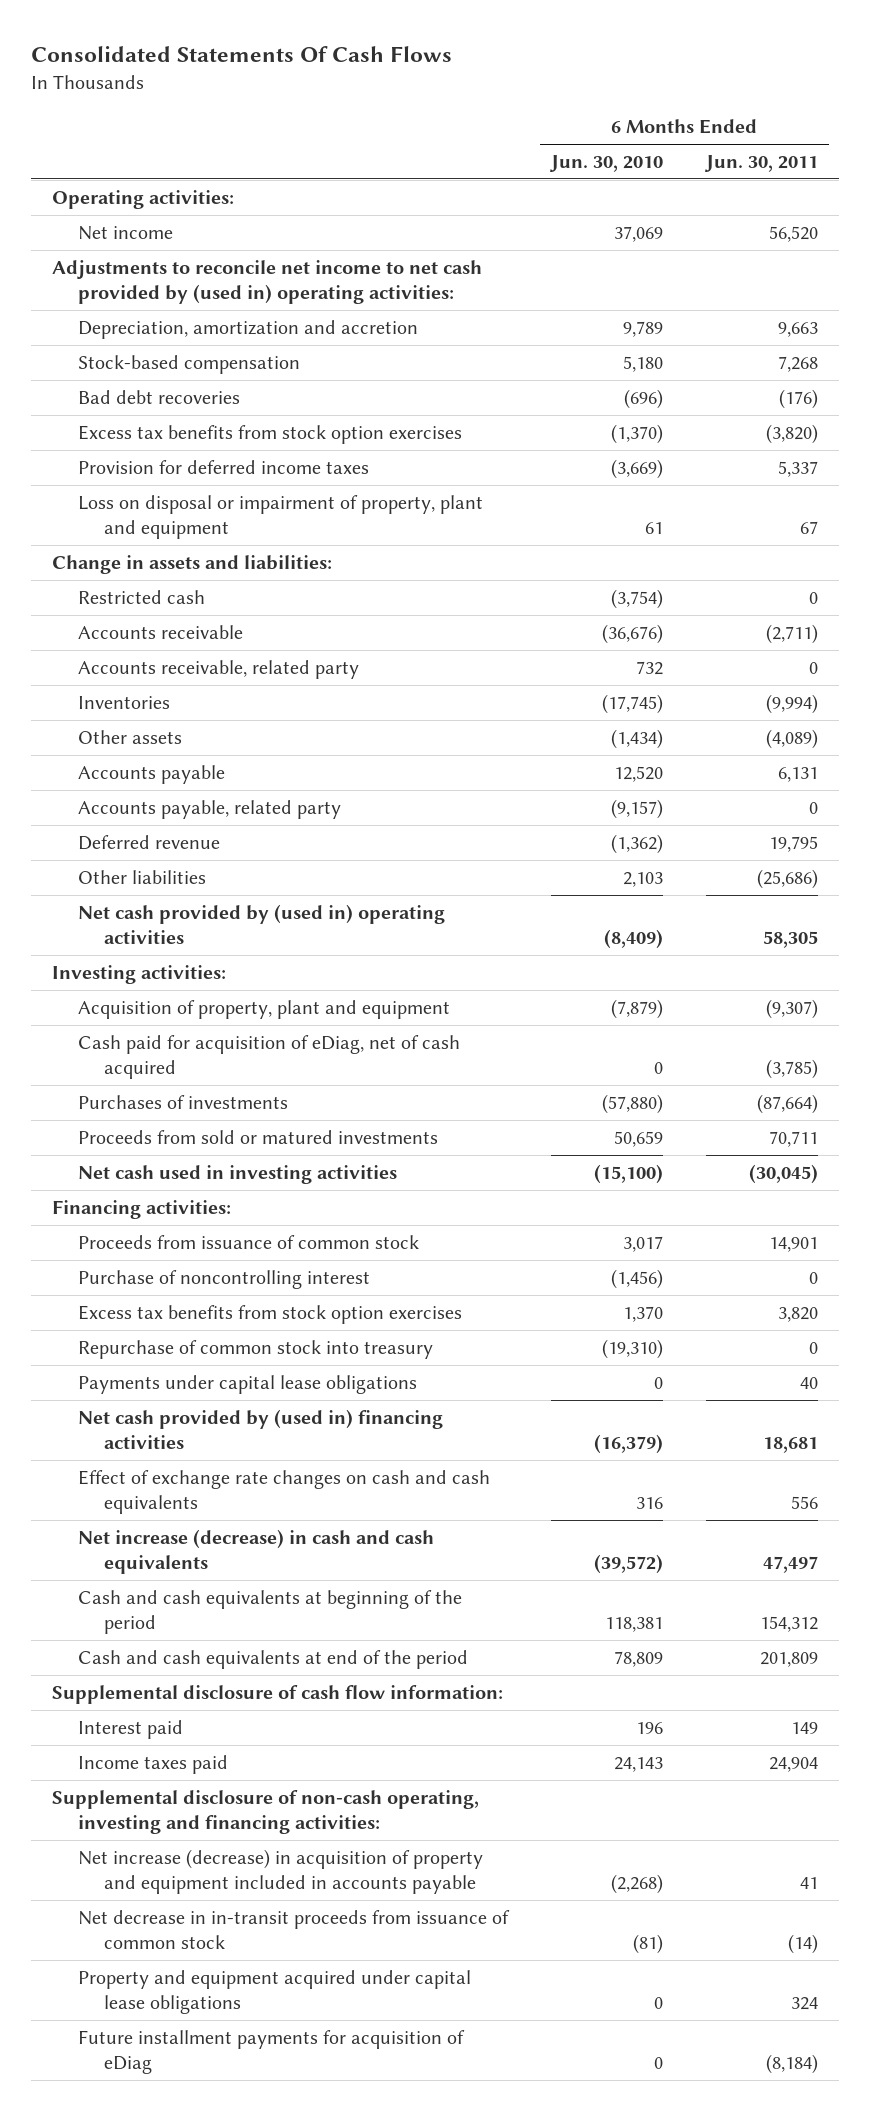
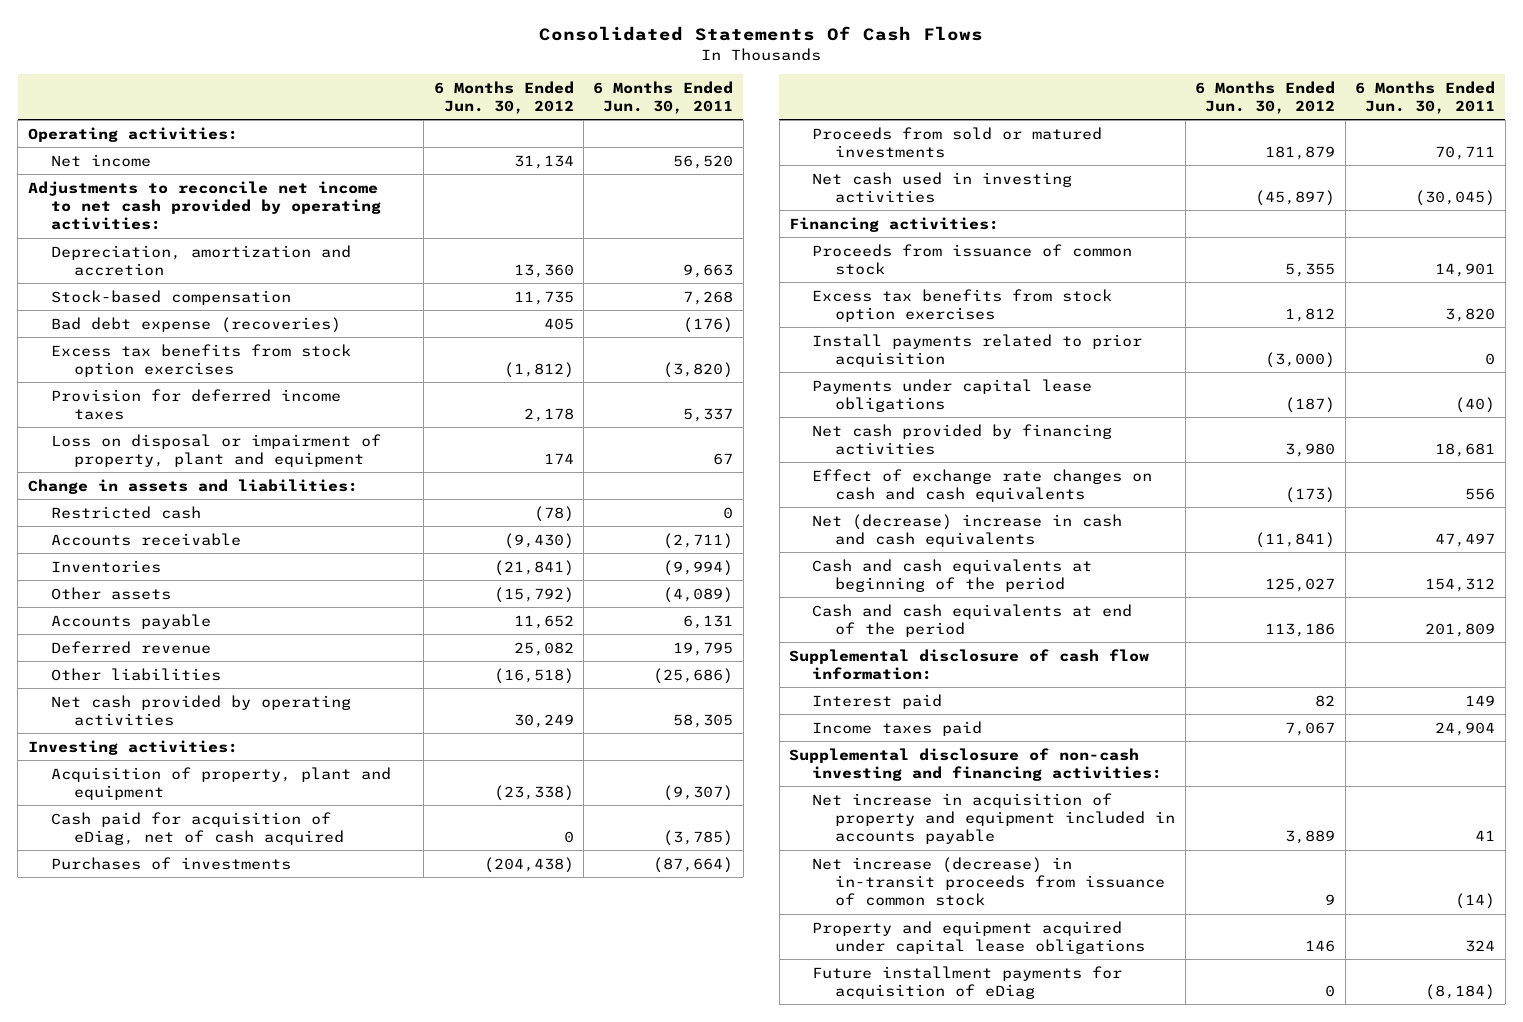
[548,154,663,172] Jun. 30, 2010 -> none
none -> [433,80,574,114] 6 Months Ended Jun. 30, 2012
[52,259,483,305] Adjustments to reconcile net income to net cash provided by (used in) operating activities: -> [27,180,381,231] Adjustments to reconcile net income to net cash provided by operating activities:
[77,389,240,404] Bad debt recoveries -> [50,316,341,333] Bad debt expense (recoveries)
[77,659,359,679] Accounts receivable, related party -> none
[77,799,341,819] Accounts payable, related party -> none
[77,903,445,945] Net cash provided by (used in) operating activities -> [50,694,351,726] Net cash provided by operating activities
[77,1269,370,1289] Purchase of noncontrolling interest -> none
[77,1339,433,1359] Repurchase of common stock into treasury -> none
none -> [812,333,1143,367] Install payments related to prior acquisition
[799,1376,818,1389] 40 -> [1455,396,1496,413] (40)
[77,1408,443,1450] Net cash provided by (used in) financing activities -> [812,423,1113,455] Net cash provided by financing activities
[77,1528,434,1575] Net increase (decrease) in cash and cash equivalents -> [812,513,1123,547] Net (decrease) increase in cash and cash equivalents
[52,1789,480,1835] Supplemental disclosure of non-cash operating, investing and financing activities: -> [789,747,1163,781] Supplemental disclosure of non-cash investing and financing activities:
[77,1848,483,1895] Net increase (decrease) in acquisition of property and equipment included in accounts payable -> [812,792,1176,845] Net increase in acquisition of property and equipment included in accounts payable
[77,1909,510,1950] Net decrease in in-transit proceeds from issuance of common stock -> [812,856,1166,907] Net increase (decrease) in in-transit proceeds from issuance of common stock

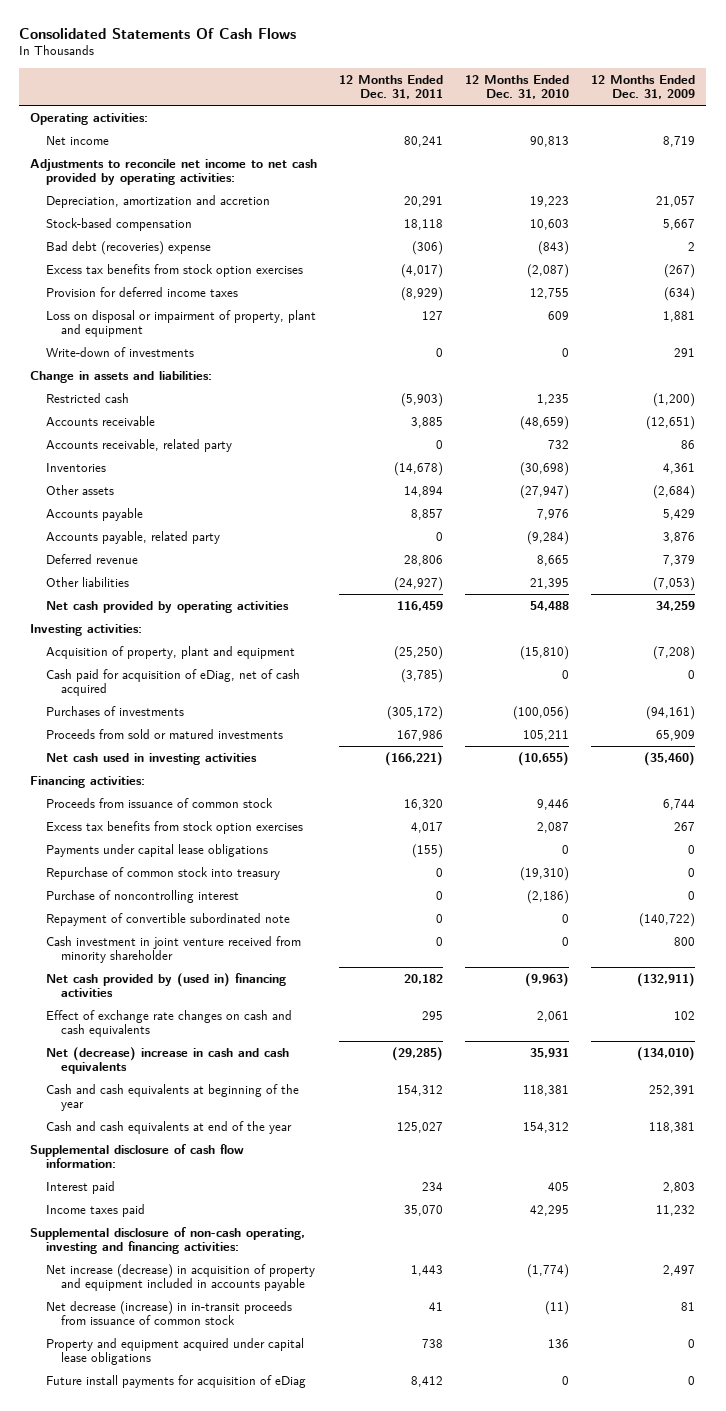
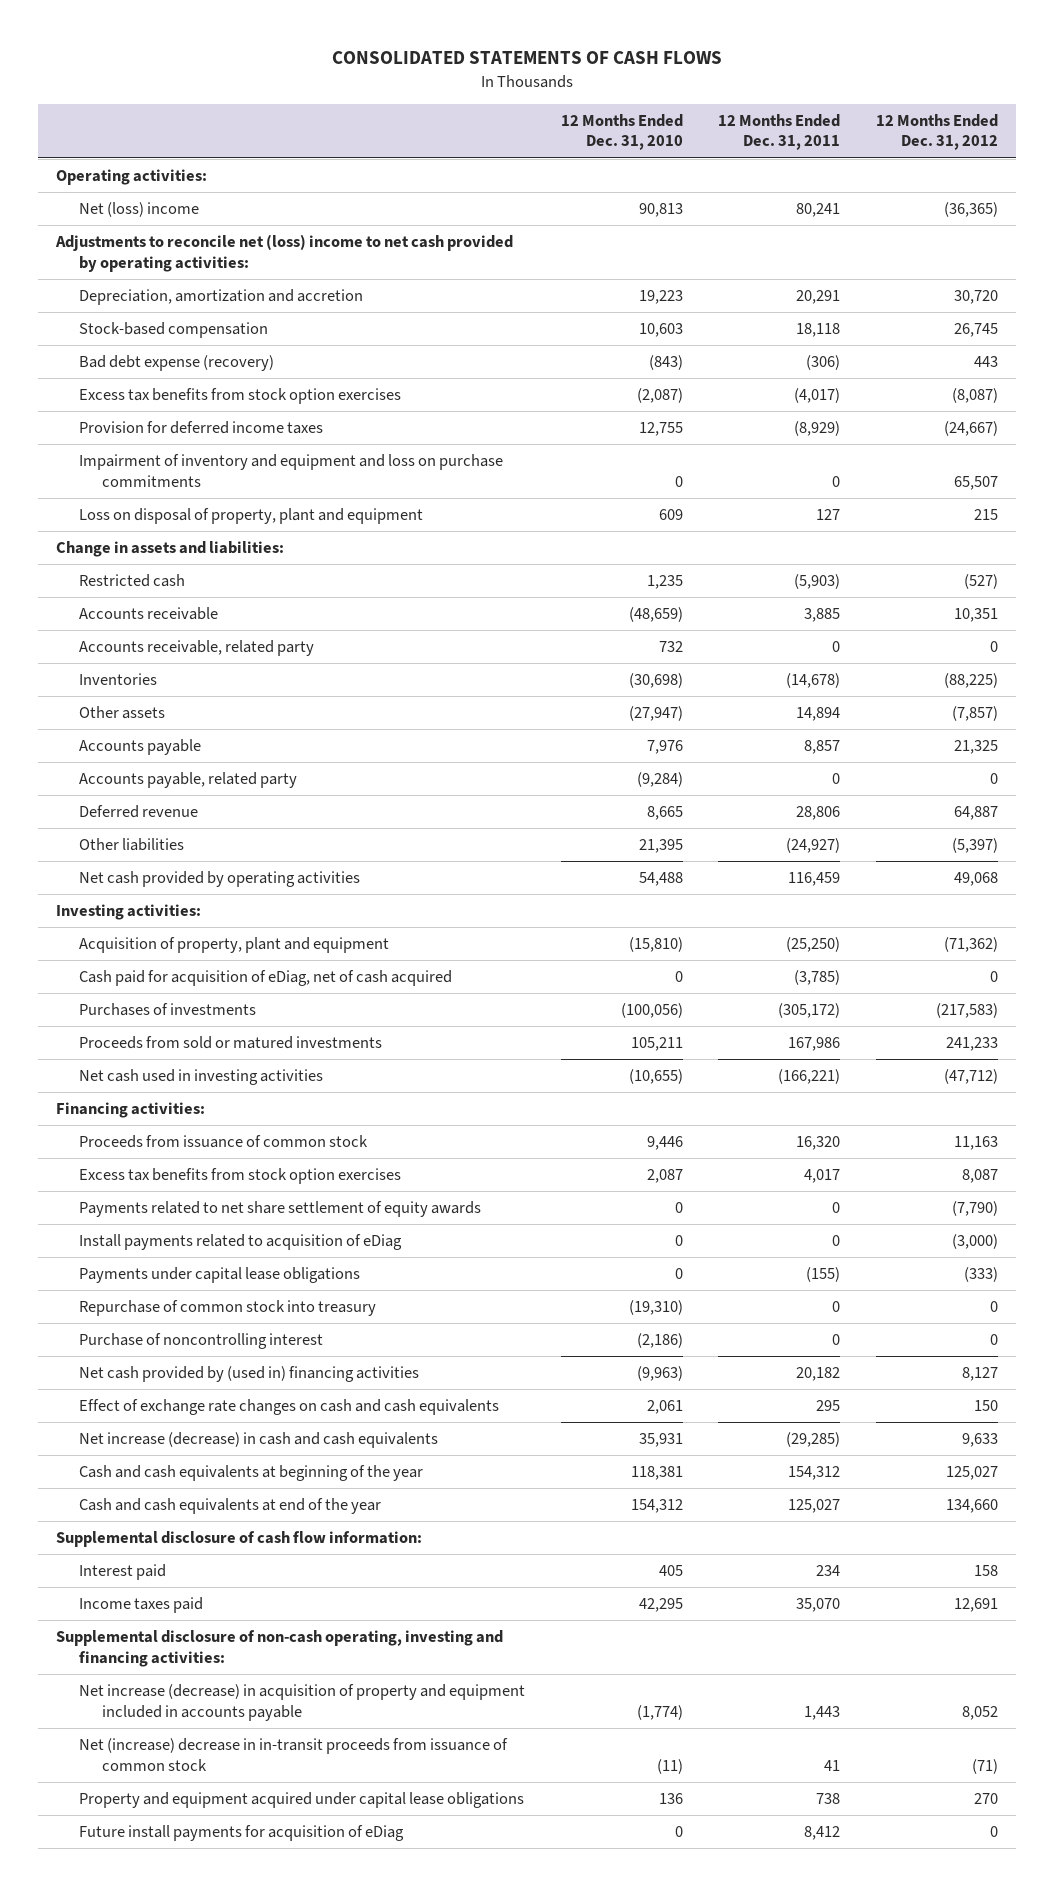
[19,27,297,39] Consolidated Statements Of Cash Flows -> [332,51,723,65] CONSOLIDATED STATEMENTS OF CASH FLOWS
[591,74,696,100] 12 Months Ended Dec. 31, 2009 -> none
none -> [875,113,998,151] 12 Months Ended Dec. 31, 2012
[45,135,109,145] Net income -> [79,202,200,218] Net (loss) income
[30,158,318,186] Adjustments to reconcile net income to net cash provided by operating activities: -> [55,234,514,272] Adjustments to reconcile net (loss) income to net cash provided by operating activities:
[45,240,211,255] Bad debt (recoveries) expense -> [79,355,275,372] Bad debt expense (recovery)
[45,346,194,357] Write-down of investments -> none
none -> [79,454,504,487] Impairment of inventory and equipment and loss on purchase commitments
[45,309,316,338] Loss on disposal or impairment of property, plant and equipment -> [79,508,424,525] Loss on disposal of property, plant and equipment
none -> [79,1201,482,1218] Payments related to net share settlement of equity awards
none -> [79,1234,403,1251] Install payments related to acquisition of eDiag
[45,912,290,926] Repayment of convertible subordinated note -> none
[45,935,301,964] Cash investment in joint venture received from minority shareholder -> none
[45,1046,289,1075] Net (decrease) increase in cash and cash equivalents -> [79,1432,439,1449] Net increase (decrease) in cash and cash equivalents
[45,1300,292,1326] Net decrease (increase) in in-transit proceeds from issuance of common stock -> [79,1738,509,1771] Net (increase) decrease in in-transit proceeds from issuance of common stock

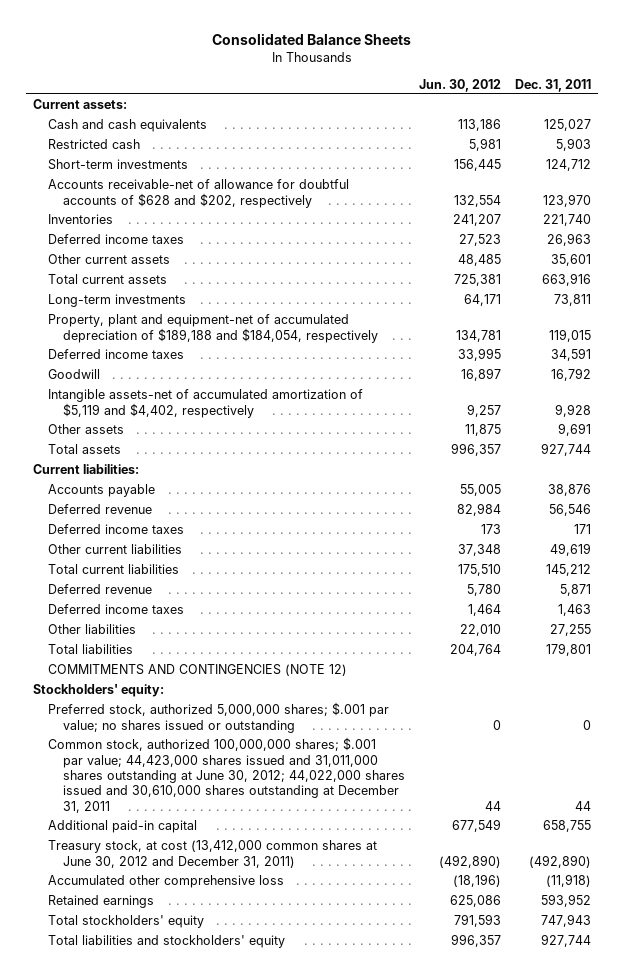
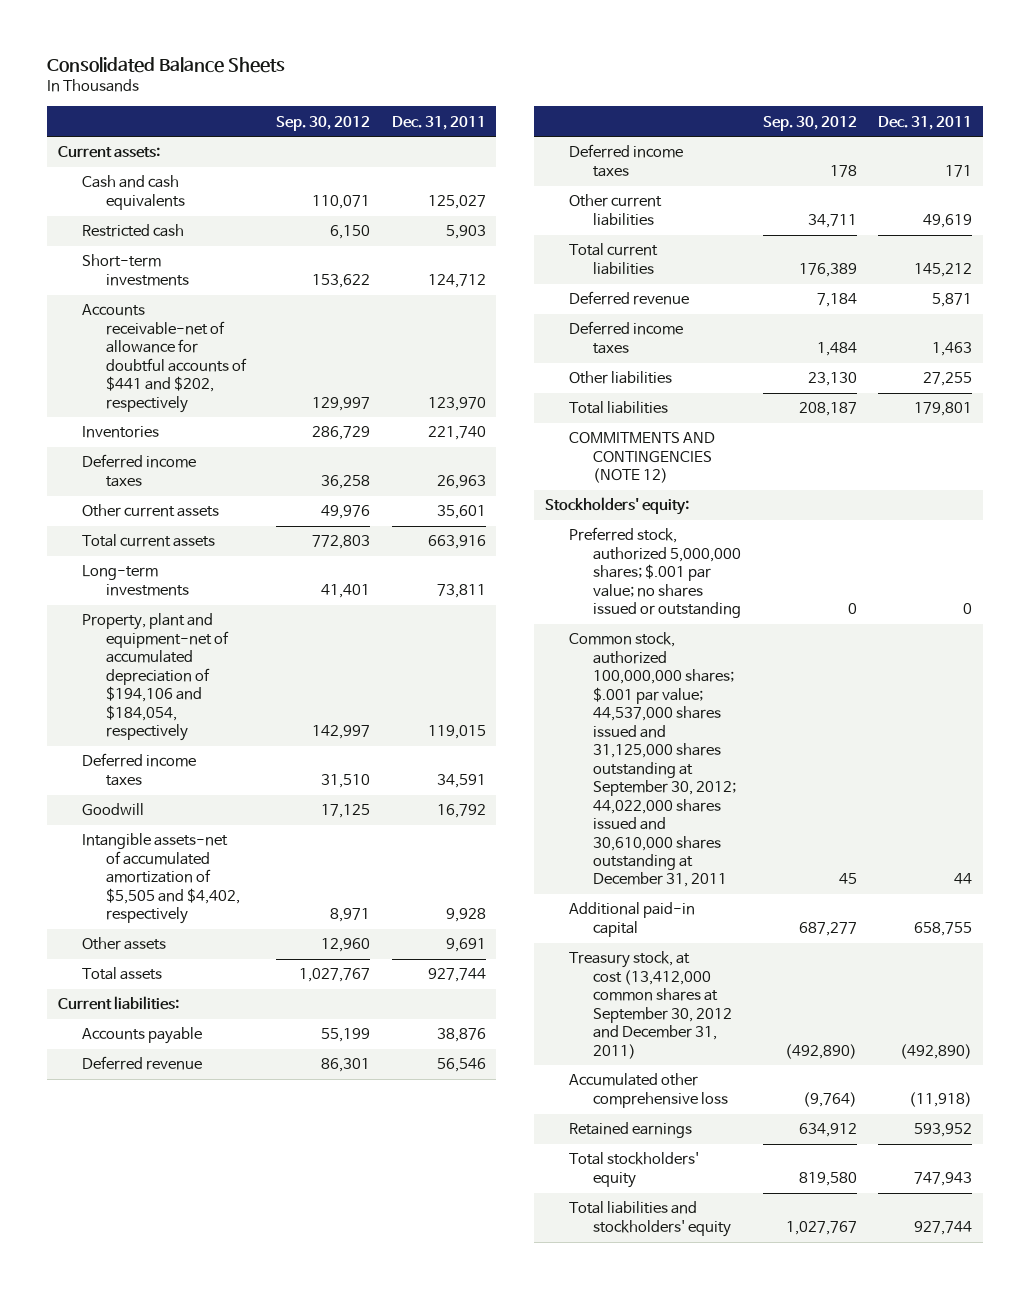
[419,78,502,92] Jun. 30, 2012 -> none
none -> [275,115,370,131] Sep. 30, 2012
[48,179,350,208] Accounts receivable-net of allowance for doubtful accounts of $628 and $202, respectively -> [82,304,247,413] Accounts receivable-net of allowance for doubtful accounts of $441 and $202, respectively
[48,314,378,343] Property, plant and equipment-net of accumulated depreciation of $189,188 and $184,054, respectively -> [82,613,229,742] Property, plant and equipment-net of accumulated depreciation of $194,106 and $184,054, respectively
[48,389,364,418] Intangible assets-net of accumulated amortization of $5,119 and $4,402, respectively -> [82,833,240,925] Intangible assets-net of accumulated amortization of $5,505 and $4,402, respectively
[48,737,405,813] Common stock, authorized 100,000,000 shares; $.001 par value; 44,423,000 shares issued and 31,011,000 shares outstanding at June 30, 2012; 44,022,000 shares issued and 30,610,000 shares outstanding at December 31, 2011 -> [568,632,736,888] Common stock, authorized 100,000,000 shares; $.001 par value; 44,537,000 shares issued and 31,125,000 shares outstanding at September 30, 2012; 44,022,000 shares issued and 30,610,000 shares outstanding at December 31, 2011
[48,840,378,868] Treasury stock, at cost (13,412,000 common shares at June 30, 2012 and December 31, 2011) -> [568,951,732,1059] Treasury stock, at cost (13,412,000 common shares at September 30, 2012 and December 31, 2011)

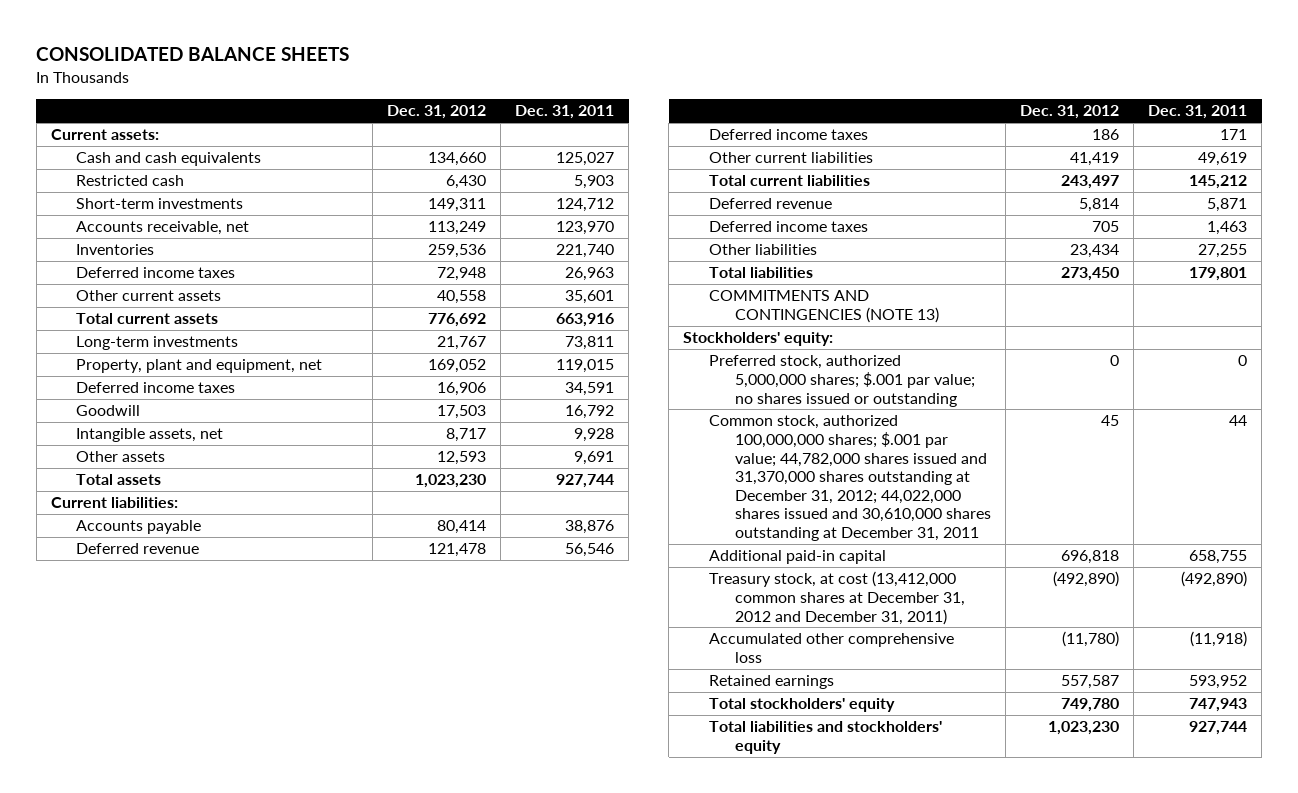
[47,56,286,73] Consolidated Balance Sheets -> [36,47,350,62] CONSOLIDATED BALANCE SHEETS
[275,115,370,131] Sep. 30, 2012 -> none
none -> [387,105,487,120] Dec. 31, 2012
[82,304,247,413] Accounts receivable-net of allowance for doubtful accounts of $441 and $202, respectively -> [76,221,250,236] Accounts receivable, net
[82,613,229,742] Property, plant and equipment-net of accumulated depreciation of $194,106 and $184,054, respectively -> [76,359,323,374] Property, plant and equipment, net
[82,833,240,925] Intangible assets-net of accumulated amortization of $5,505 and $4,402, respectively -> [76,428,224,443] Intangible assets, net
[568,432,715,484] COMMITMENTS AND CONTINGENCIES (NOTE 12) -> [709,290,939,323] COMMITMENTS AND CONTINGENCIES (NOTE 13)
[568,632,736,888] Common stock, authorized 100,000,000 shares; $.001 par value; 44,537,000 shares issued and 31,125,000 shares outstanding at September 30, 2012; 44,022,000 shares issued and 30,610,000 shares outstanding at December 31, 2011 -> [709,415,991,541] Common stock, authorized 100,000,000 shares; $.001 par value; 44,782,000 shares issued and 31,370,000 shares outstanding at December 31, 2012; 44,022,000 shares issued and 30,610,000 shares outstanding at December 31, 2011
[568,951,732,1059] Treasury stock, at cost (13,412,000 common shares at September 30, 2012 and December 31, 2011) -> [709,571,965,625] Treasury stock, at cost (13,412,000 common shares at December 31, 2012 and December 31, 2011)

